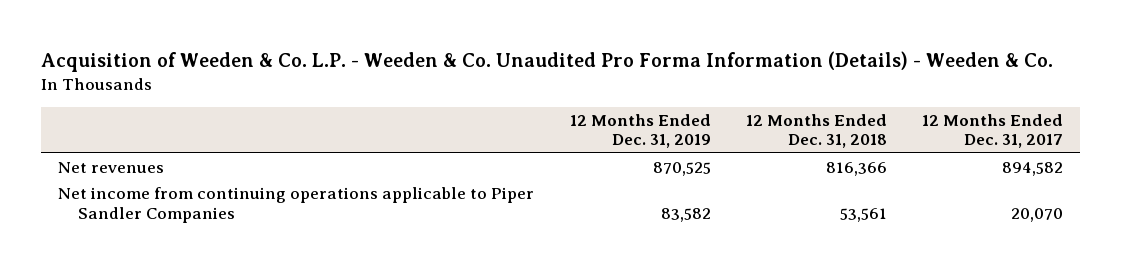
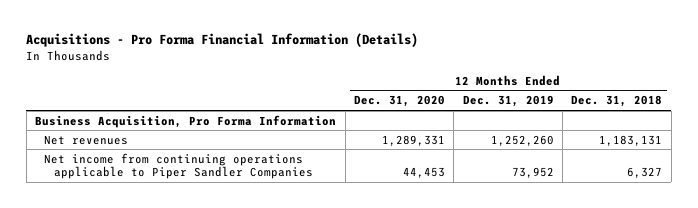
[40,50,1053,72] Acquisition of Weeden & Co. L.P. - Weeden & Co. Unaudited Pro Forma Information (Details) - Weeden & Co. -> [26,33,419,48] Acquisitions - Pro Forma Financial Information (Details)
[921,113,1063,149] 12 Months Ended Dec. 31, 2017 -> none
none -> [354,95,446,108] Dec. 31, 2020
none -> [35,114,337,128] Business Acquisition, Pro Forma Information
[652,162,711,177] 870,525 -> [490,134,554,146] 1,252,260
[825,162,887,177] 816,366 -> [599,134,663,146] 1,183,131
[660,207,711,222] 83,582 -> [511,167,554,179] 73,952
[839,207,887,222] 53,561 -> [627,167,663,179] 6,327

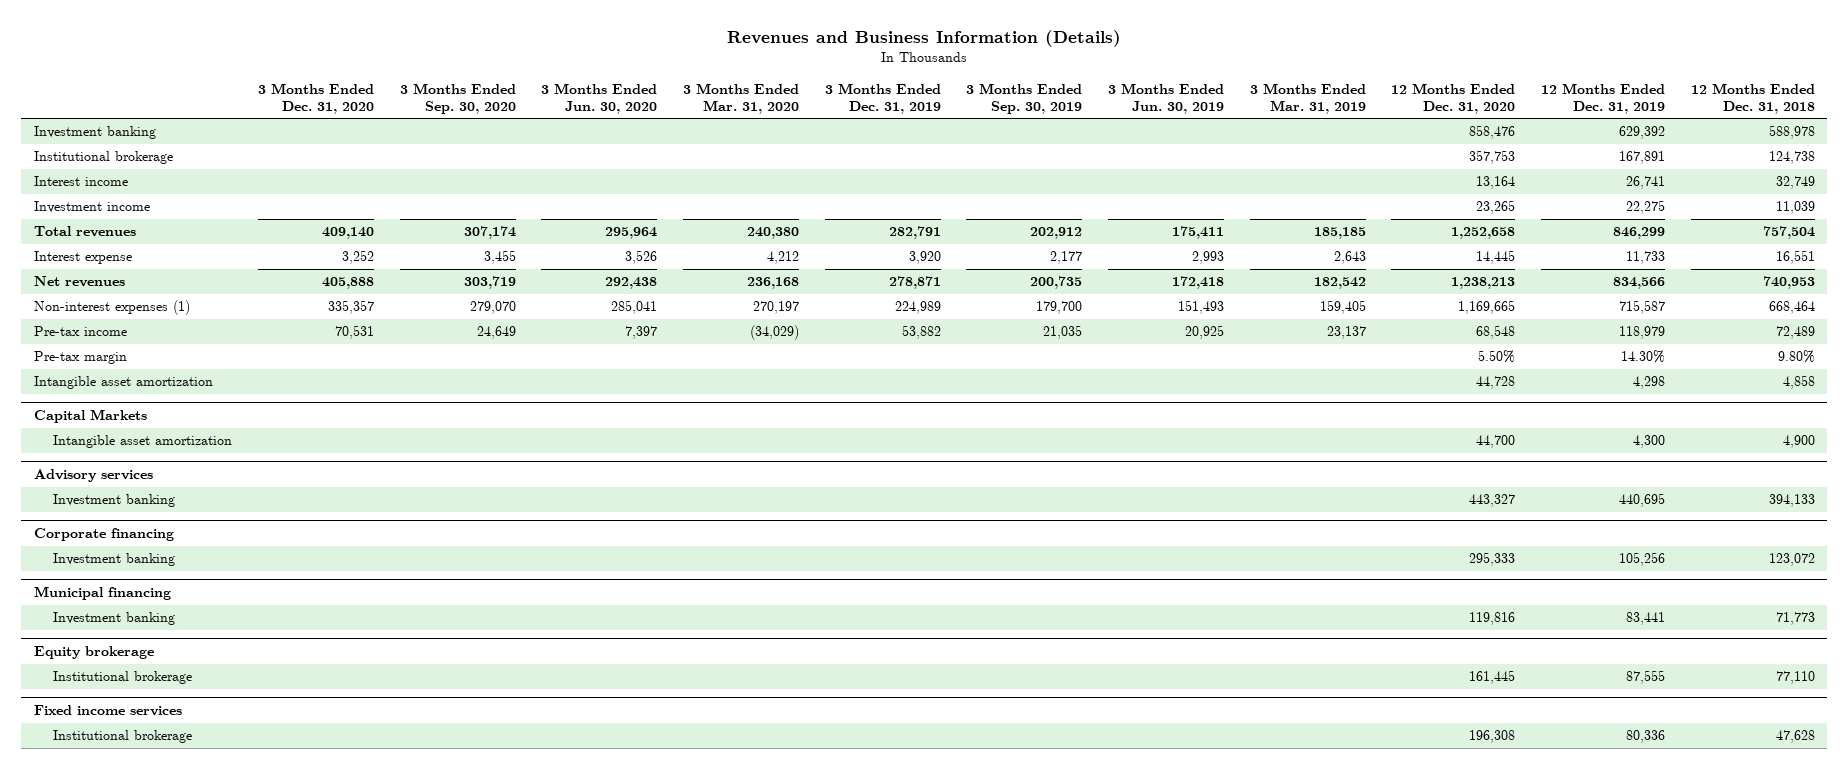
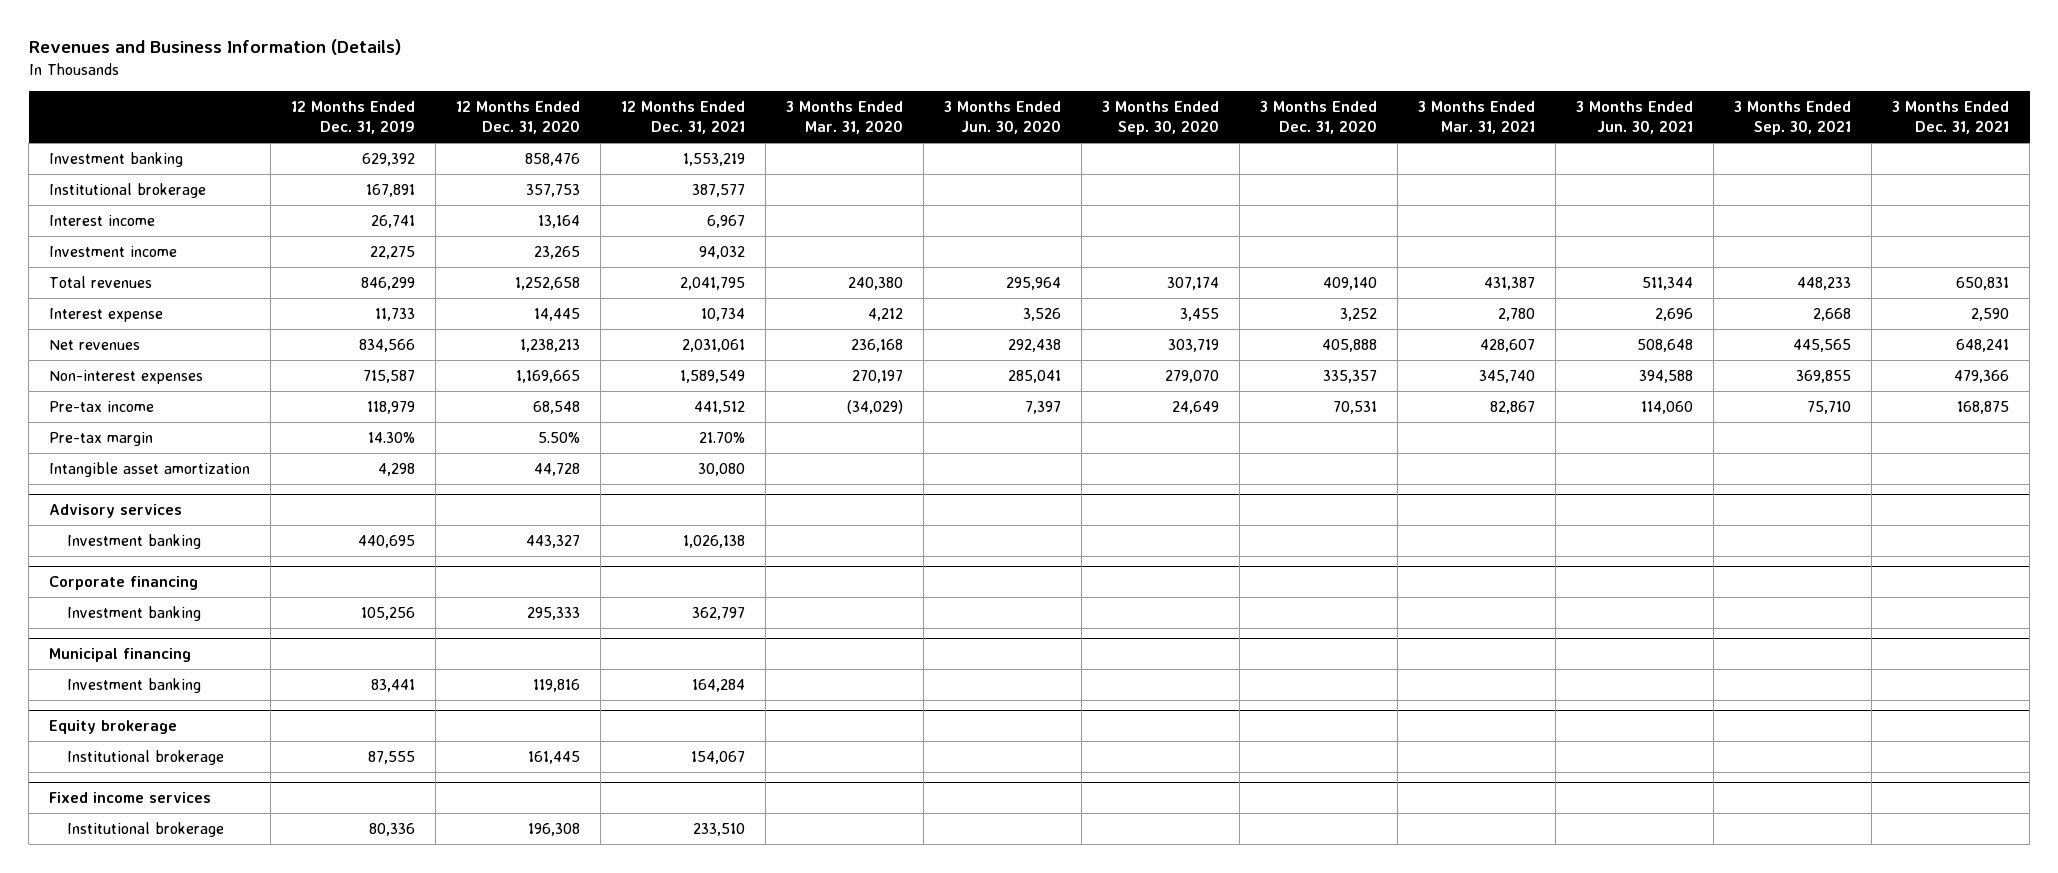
[824,82,941,114] 3 Months Ended Dec. 31, 2019 -> none
[966,82,1083,114] 3 Months Ended Sep. 30, 2019 -> none
[1107,82,1224,114] 3 Months Ended Jun. 30, 2019 -> none
[1249,82,1366,114] 3 Months Ended Mar. 31, 2019 -> none
[1690,82,1815,114] 12 Months Ended Dec. 31, 2018 -> none
none -> [621,100,746,135] 12 Months Ended Dec. 31, 2021
none -> [1418,100,1536,135] 3 Months Ended Mar. 31, 2021
none -> [1576,100,1694,135] 3 Months Ended Jun. 30, 2021
none -> [1734,100,1852,136] 3 Months Ended Sep. 30, 2021
none -> [1892,100,2010,135] 3 Months Ended Dec. 31, 2021
[33,300,190,316] Non-interest expenses (1) -> [49,369,204,384] Non-interest expenses
[33,408,147,423] Capital Markets -> none
[53,435,233,449] Intangible asset amortization -> none

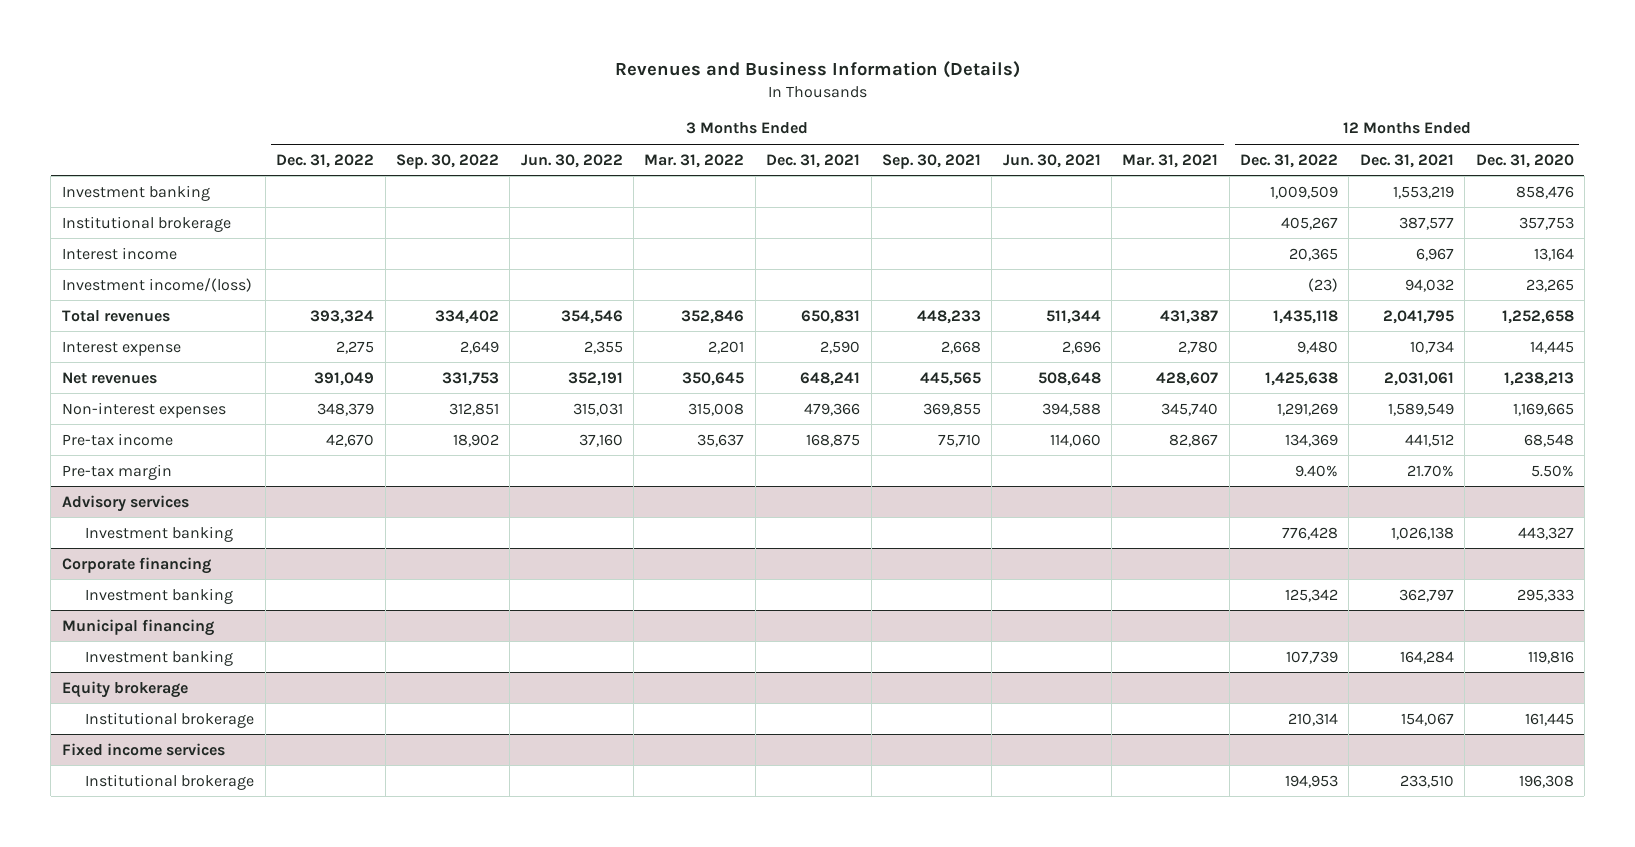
[291,100,416,135] 12 Months Ended Dec. 31, 2019 -> none
[786,100,904,135] 3 Months Ended Mar. 31, 2020 -> none
[944,100,1062,135] 3 Months Ended Jun. 30, 2020 -> none
[1102,100,1220,136] 3 Months Ended Sep. 30, 2020 -> none
[1260,100,1378,135] 3 Months Ended Dec. 31, 2020 -> none
none -> [276,153,375,168] Dec. 31, 2022
none -> [395,153,499,169] Sep. 30, 2022
none -> [520,153,623,168] Jun. 30, 2022
none -> [644,153,745,168] Mar. 31, 2022
none -> [1240,153,1339,168] Dec. 31, 2022
[49,245,178,257] Investment income -> [61,277,252,292] Investment income/(loss)
[49,461,251,477] Intangible asset amortization -> none

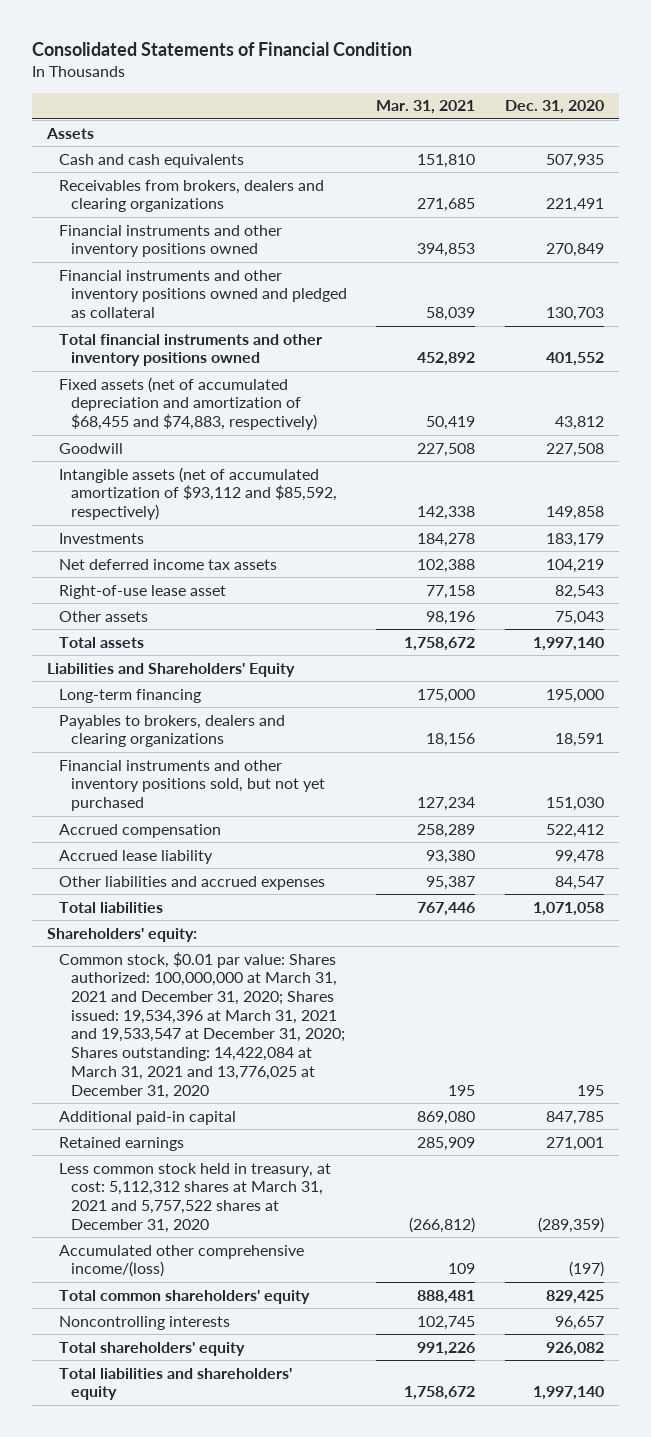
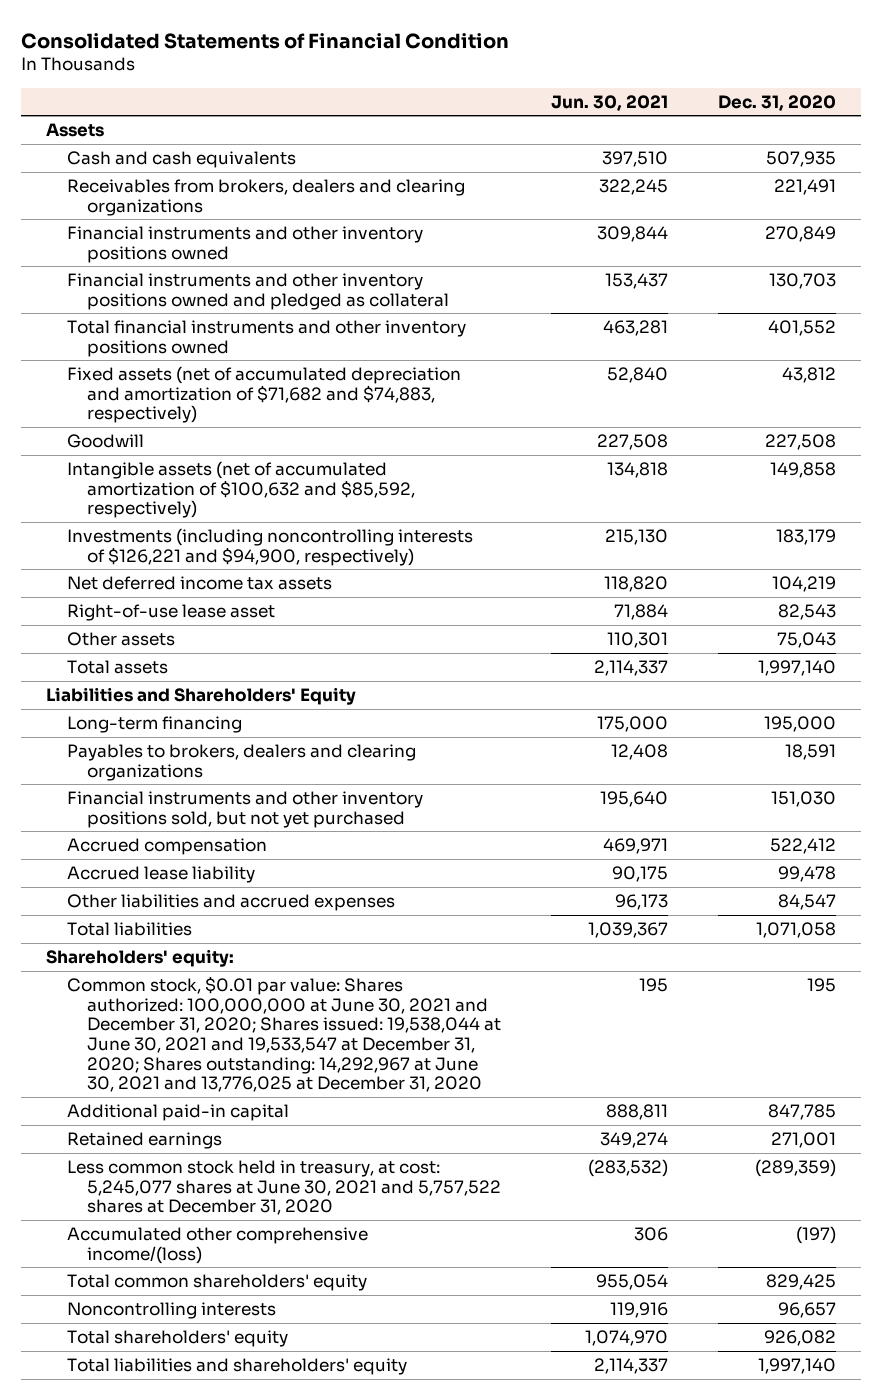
[376,100,476,115] Mar. 31, 2021 -> none
none -> [551,94,669,111] Jun. 30, 2021
[58,376,317,431] Fixed assets (net of accumulated depreciation and amortization of $68,455 and $74,883, respectively) -> [66,366,461,424] Fixed assets (net of accumulated depreciation and amortization of $71,682 and $74,883, respectively)
[58,466,337,521] Intangible assets (net of accumulated amortization of $93,112 and $85,592, respectively) -> [66,461,416,519] Intangible assets (net of accumulated amortization of $100,632 and $85,592, respectively)
[58,532,144,544] Investments -> [66,528,473,566] Investments (including noncontrolling interests of $126,221 and $94,900, respectively)
[58,951,345,1099] Common stock, $0.01 par value: Shares authorized: 100,000,000 at March 31, 2021 and December 31, 2020; Shares issued: 19,534,396 at March 31, 2021 and 19,533,547 at December 31, 2020; Shares outstanding: 14,422,084 at March 31, 2021 and 13,776,025 at December 31, 2020 -> [66,976,502,1093] Common stock, $0.01 par value: Shares authorized: 100,000,000 at June 30, 2021 and December 31, 2020; Shares issued: 19,538,044 at June 30, 2021 and 19,533,547 at December 31, 2020; Shares outstanding: 14,292,967 at June 30, 2021 and 13,776,025 at December 31, 2020
[58,1162,331,1233] Less common stock held in treasury, at cost: 5,112,312 shares at March 31, 2021 and 5,757,522 shares at December 31, 2020 -> [66,1160,502,1216] Less common stock held in treasury, at cost: 5,245,077 shares at June 30, 2021 and 5,757,522 shares at December 31, 2020

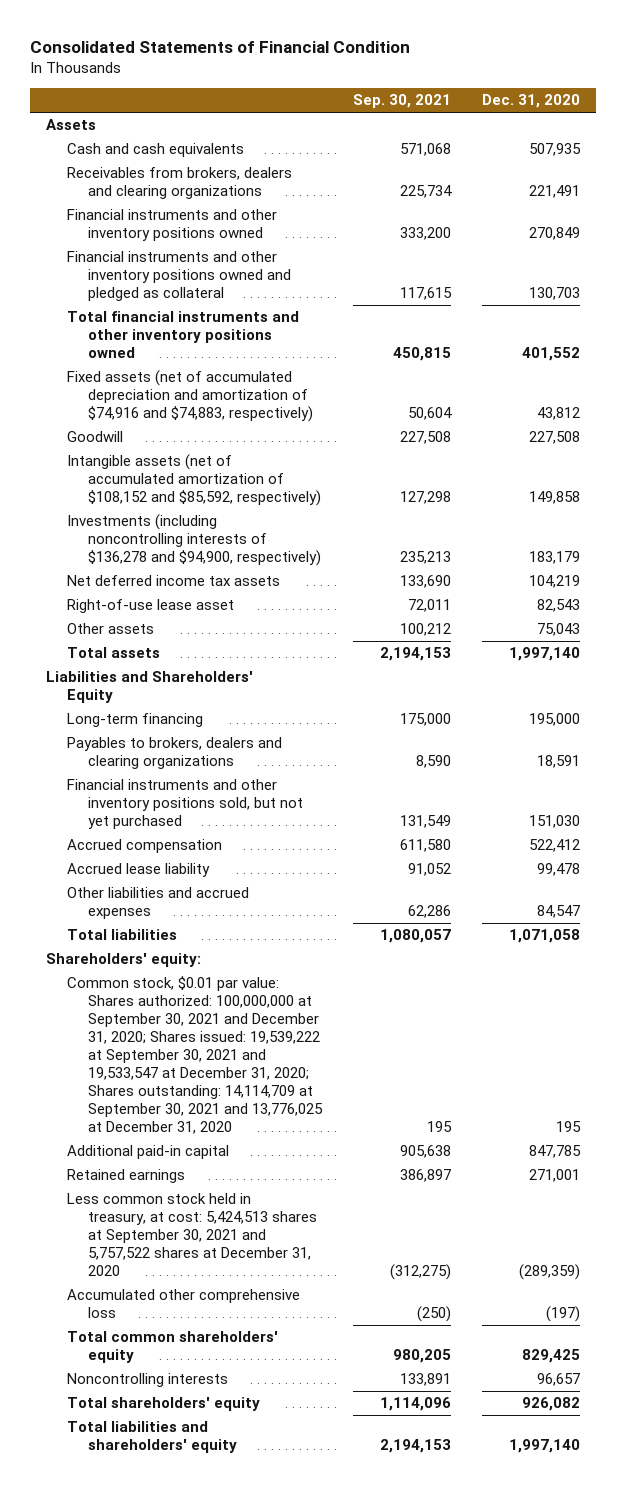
[551,94,669,111] Jun. 30, 2021 -> none
none -> [352,94,451,109] Sep. 30, 2021
[66,366,461,424] Fixed assets (net of accumulated depreciation and amortization of $71,682 and $74,883, respectively) -> [66,370,313,423] Fixed assets (net of accumulated depreciation and amortization of $74,916 and $74,883, respectively)
[66,461,416,519] Intangible assets (net of accumulated amortization of $100,632 and $85,592, respectively) -> [66,454,321,507] Intangible assets (net of accumulated amortization of $108,152 and $85,592, respectively)
[66,528,473,566] Investments (including noncontrolling interests of $126,221 and $94,900, respectively) -> [66,514,321,567] Investments (including noncontrolling interests of $136,278 and $94,900, respectively)
[66,976,502,1093] Common stock, $0.01 par value: Shares authorized: 100,000,000 at June 30, 2021 and December 31, 2020; Shares issued: 19,538,044 at June 30, 2021 and 19,533,547 at December 31, 2020; Shares outstanding: 14,292,967 at June 30, 2021 and 13,776,025 at December 31, 2020 -> [66,976,323,1135] Common stock, $0.01 par value: Shares authorized: 100,000,000 at September 30, 2021 and December 31, 2020; Shares issued: 19,539,222 at September 30, 2021 and 19,533,547 at December 31, 2020; Shares outstanding: 14,114,709 at September 30, 2021 and 13,776,025 at December 31, 2020
[66,1160,502,1216] Less common stock held in treasury, at cost: 5,245,077 shares at June 30, 2021 and 5,757,522 shares at December 31, 2020 -> [66,1193,317,1277] Less common stock held in treasury, at cost: 5,424,513 shares at September 30, 2021 and 5,757,522 shares at December 31, 2020
[66,1227,368,1264] Accumulated other comprehensive income/(loss) -> [66,1289,300,1319] Accumulated other comprehensive loss

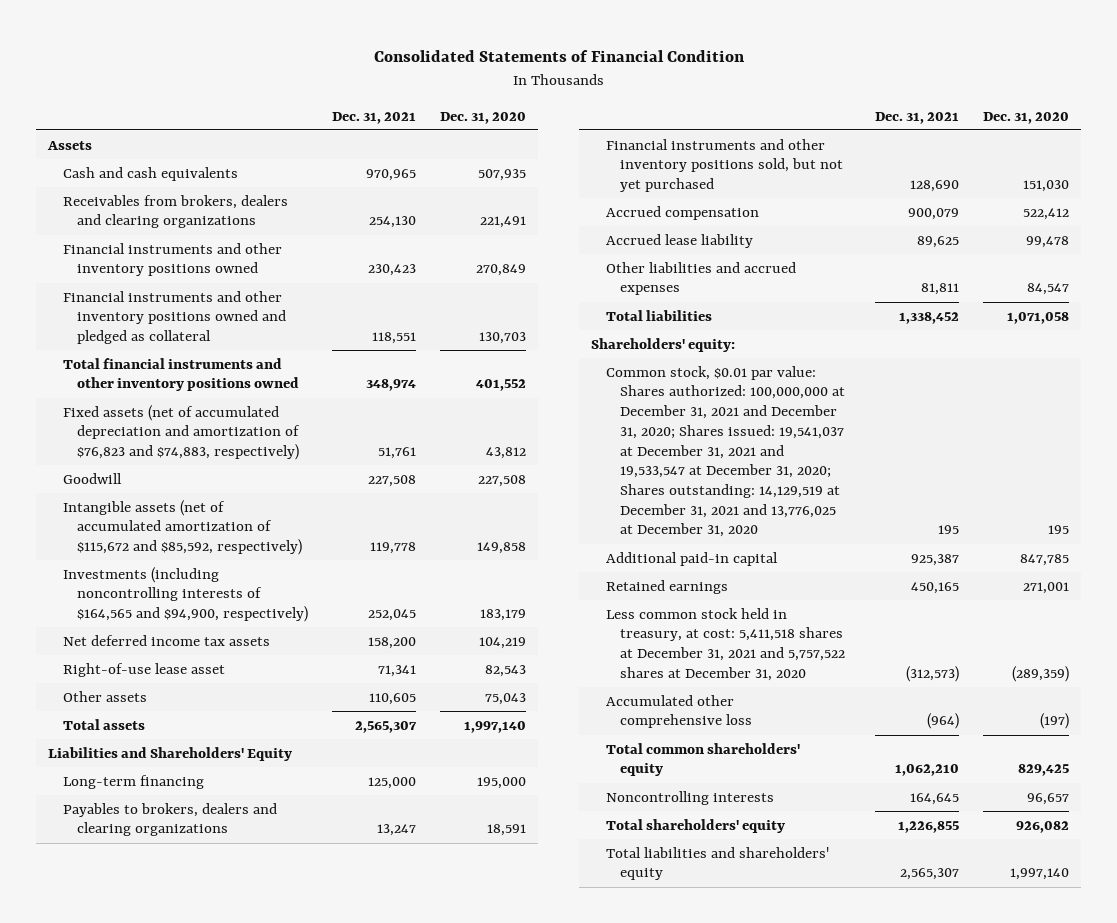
[352,94,451,109] Sep. 30, 2021 -> none
none -> [332,111,417,124] Dec. 31, 2021
[66,370,313,423] Fixed assets (net of accumulated depreciation and amortization of $74,916 and $74,883, respectively) -> [62,404,301,461] Fixed assets (net of accumulated depreciation and amortization of $76,823 and $74,883, respectively)
[66,454,321,507] Intangible assets (net of accumulated amortization of $108,152 and $85,592, respectively) -> [62,499,303,556] Intangible assets (net of accumulated amortization of $115,672 and $85,592, respectively)
[66,514,321,567] Investments (including noncontrolling interests of $136,278 and $94,900, respectively) -> [62,566,309,623] Investments (including noncontrolling interests of $164,565 and $94,900, respectively)
[66,976,323,1135] Common stock, $0.01 par value: Shares authorized: 100,000,000 at September 30, 2021 and December 31, 2020; Shares issued: 19,539,222 at September 30, 2021 and 19,533,547 at December 31, 2020; Shares outstanding: 14,114,709 at September 30, 2021 and 13,776,025 at December 31, 2020 -> [605,365,846,538] Common stock, $0.01 par value: Shares authorized: 100,000,000 at December 31, 2021 and December 31, 2020; Shares issued: 19,541,037 at December 31, 2021 and 19,533,547 at December 31, 2020; Shares outstanding: 14,129,519 at December 31, 2021 and 13,776,025 at December 31, 2020
[66,1193,317,1277] Less common stock held in treasury, at cost: 5,424,513 shares at September 30, 2021 and 5,757,522 shares at December 31, 2020 -> [605,607,846,681] Less common stock held in treasury, at cost: 5,411,518 shares at December 31, 2021 and 5,757,522 shares at December 31, 2020

